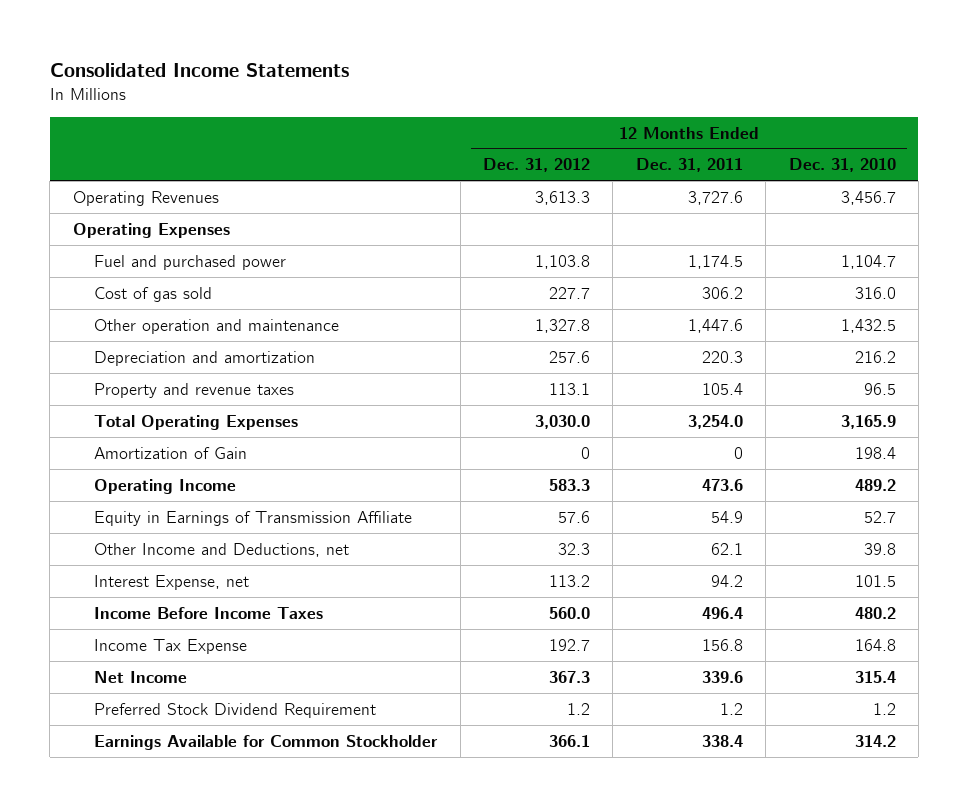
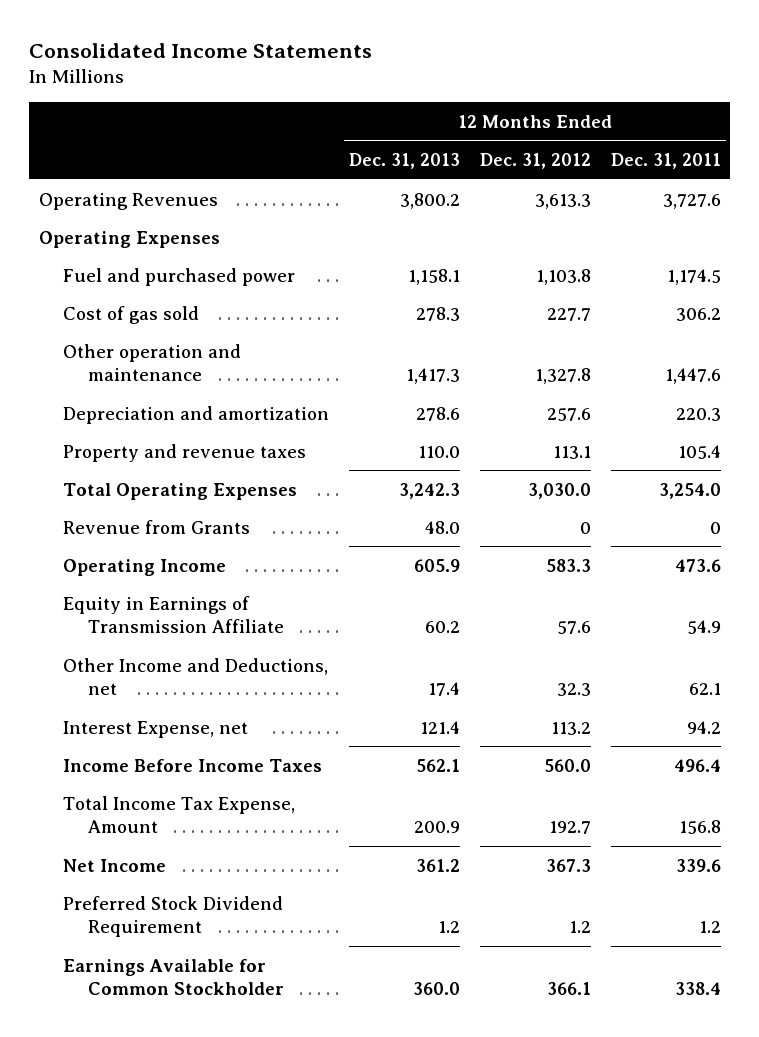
[788,158,896,173] Dec. 31, 2010 -> none
none -> [349,153,461,170] Dec. 31, 2013
[94,446,248,459] Amortization of Gain -> none
none -> [63,519,251,534] Revenue from Grants
[94,638,248,654] Income Tax Expense -> [63,795,296,834] Total Income Tax Expense, Amount

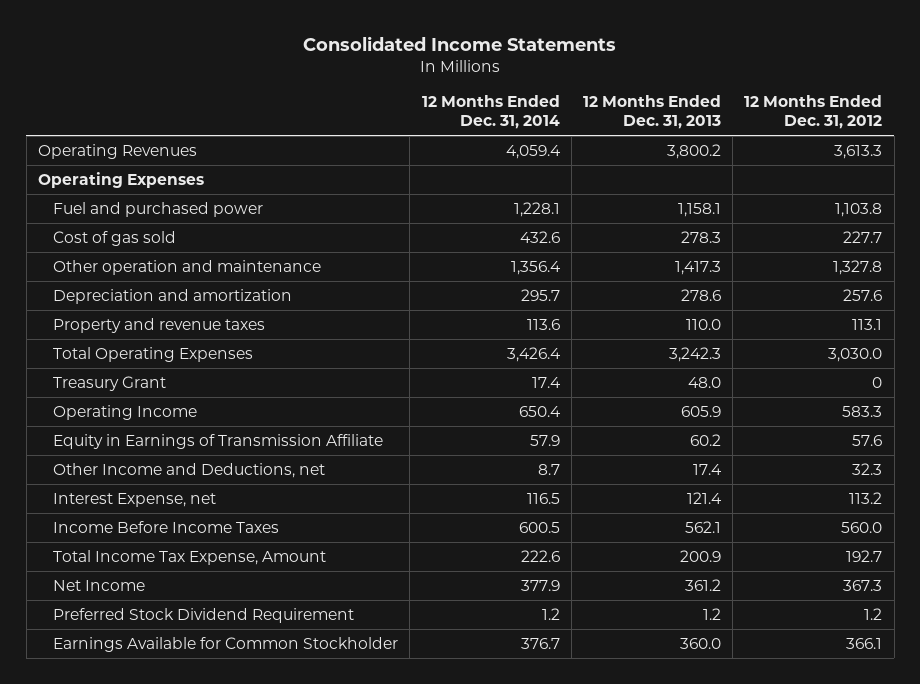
[610,153,721,170] Dec. 31, 2011 -> none
none -> [421,95,560,130] 12 Months Ended Dec. 31, 2014
[63,519,251,534] Revenue from Grants -> [53,376,167,392] Treasury Grant

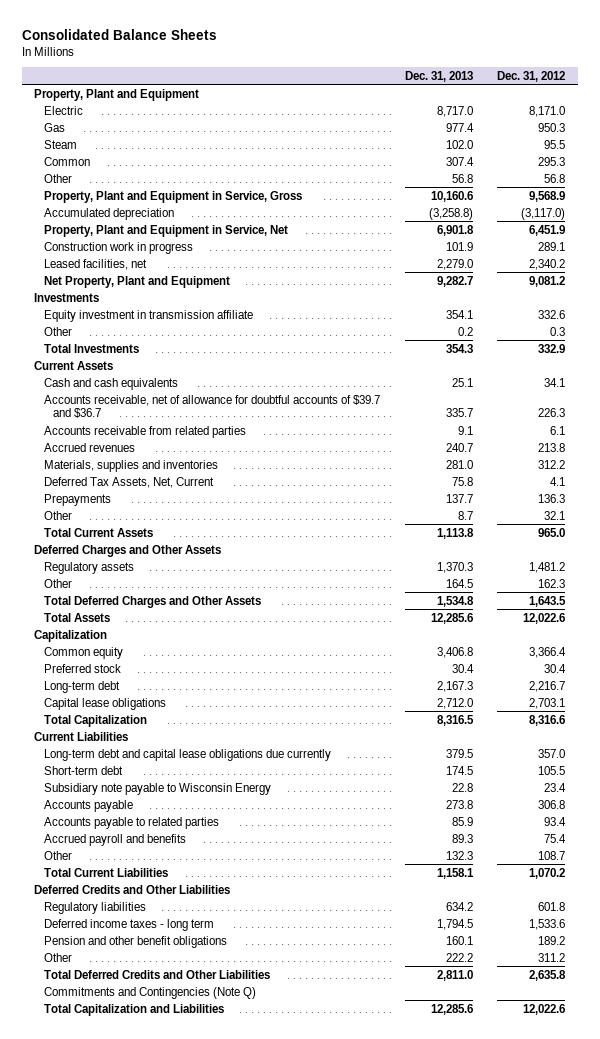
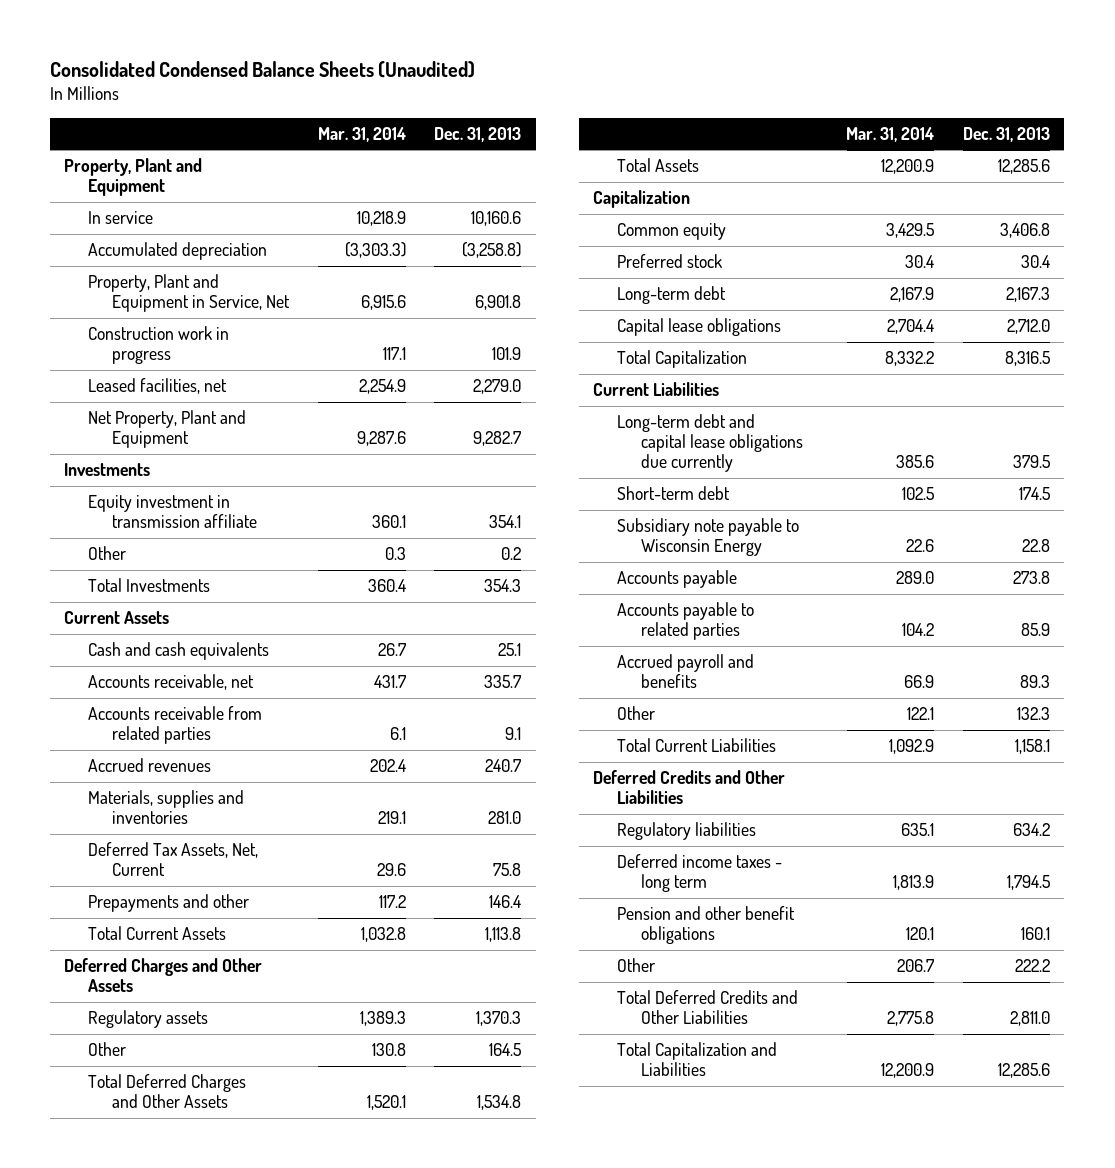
[21,28,217,40] Consolidated Balance Sheets -> [50,60,476,78] Consolidated Condensed Balance Sheets (Unaudited)
[497,70,566,82] Dec. 31, 2012 -> none
none -> [317,126,406,142] Mar. 31, 2014
[43,105,83,115] Electric -> none
[43,122,65,132] Gas -> none
[43,139,77,149] Steam -> none
[43,156,90,166] Common -> none
[43,173,72,183] Other -> none
[43,190,302,203] Property, Plant and Equipment in Service, Gross -> [88,211,154,225] In service
[43,394,380,419] Accounts receivable, net of allowance for doubtful accounts of $39.7 and $36.7 -> [88,674,255,691] Accounts receivable, net
[43,493,111,506] Prepayments -> none
[43,510,72,520] Other -> none
none -> [88,894,250,913] Prepayments and other
[43,986,256,999] Commitments and Contingencies (Note Q) -> none

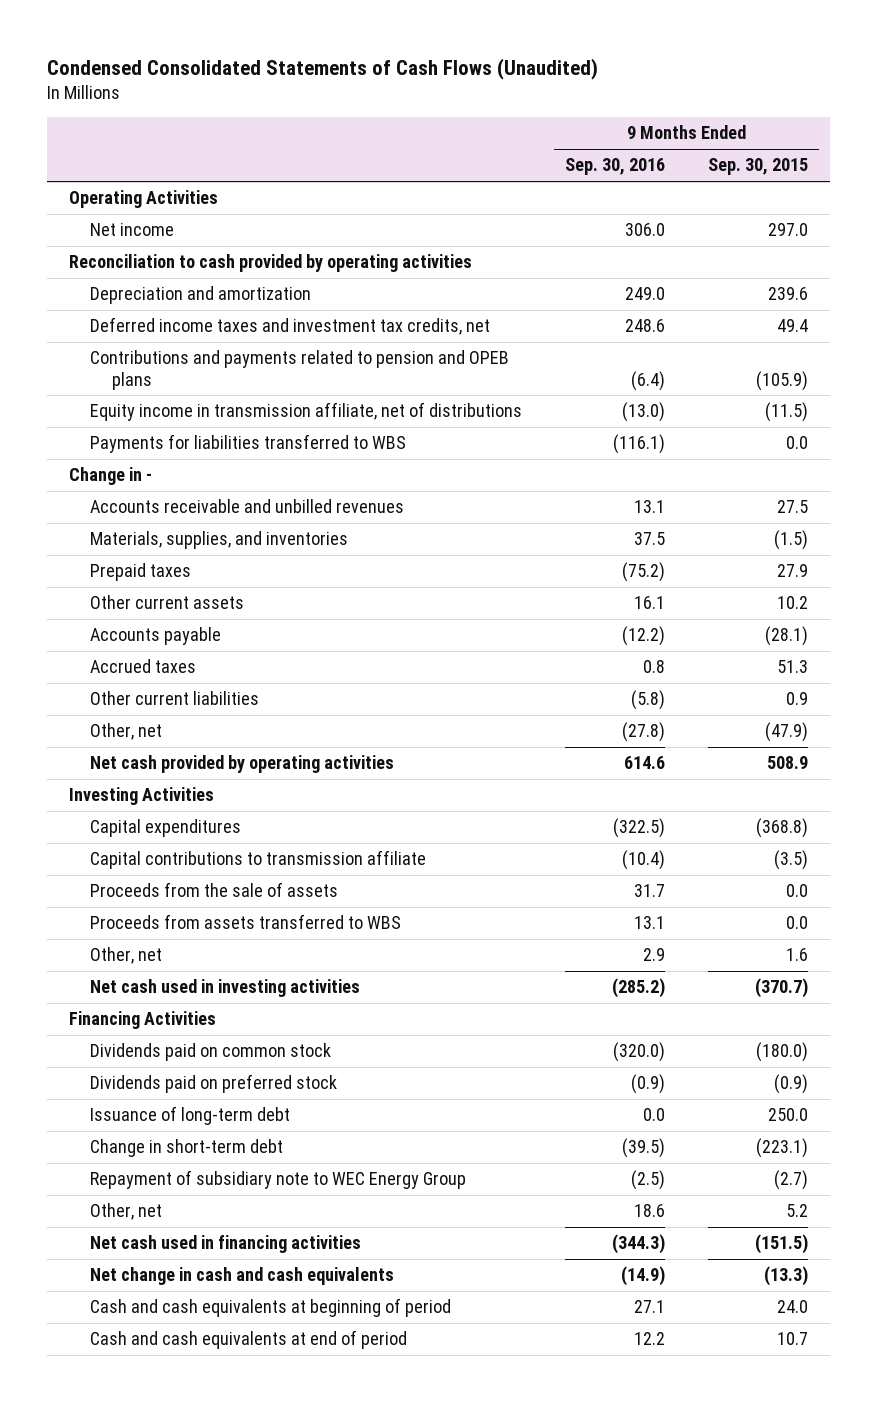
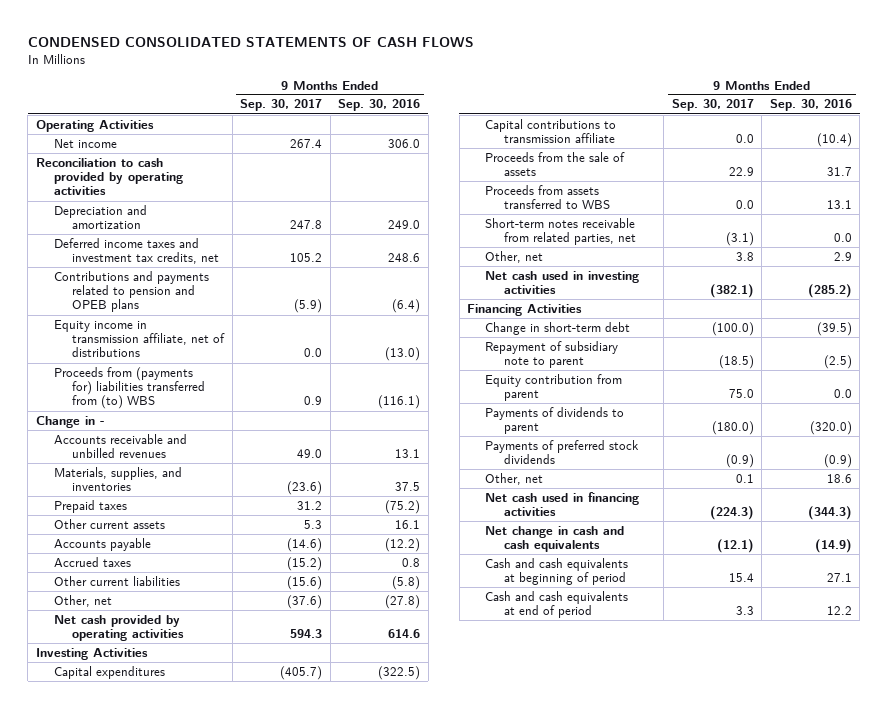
[47,57,599,80] Condensed Consolidated Statements of Cash Flows (Unaudited) -> [27,36,474,47] CONDENSED CONSOLIDATED STATEMENTS OF CASH FLOWS
[708,158,809,176] Sep. 30, 2015 -> none
none -> [240,99,323,112] Sep. 30, 2017
[90,434,407,454] Payments for liabilities transferred to WBS -> [54,366,206,410] Proceeds from (payments for) liabilities transferred from (to) WBS
none -> [485,217,636,246] Short-term notes receivable from related parties, net
[90,1043,332,1062] Dividends paid on common stock -> none
[90,1074,338,1094] Dividends paid on preferred stock -> none
[90,1106,291,1126] Issuance of long-term debt -> none
[90,1170,467,1190] Repayment of subsidiary note to WEC Energy Group -> [485,340,619,369] Repayment of subsidiary note to parent
none -> [485,373,623,402] Equity contribution from parent
none -> [485,406,625,435] Payments of dividends to parent
none -> [485,439,640,465] Payments of preferred stock dividends

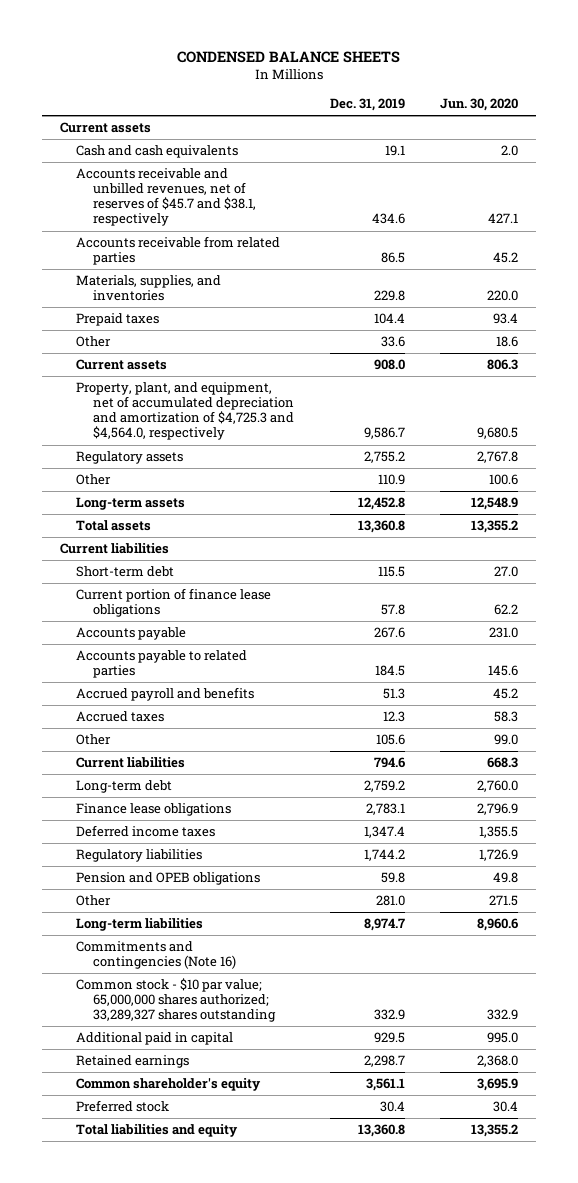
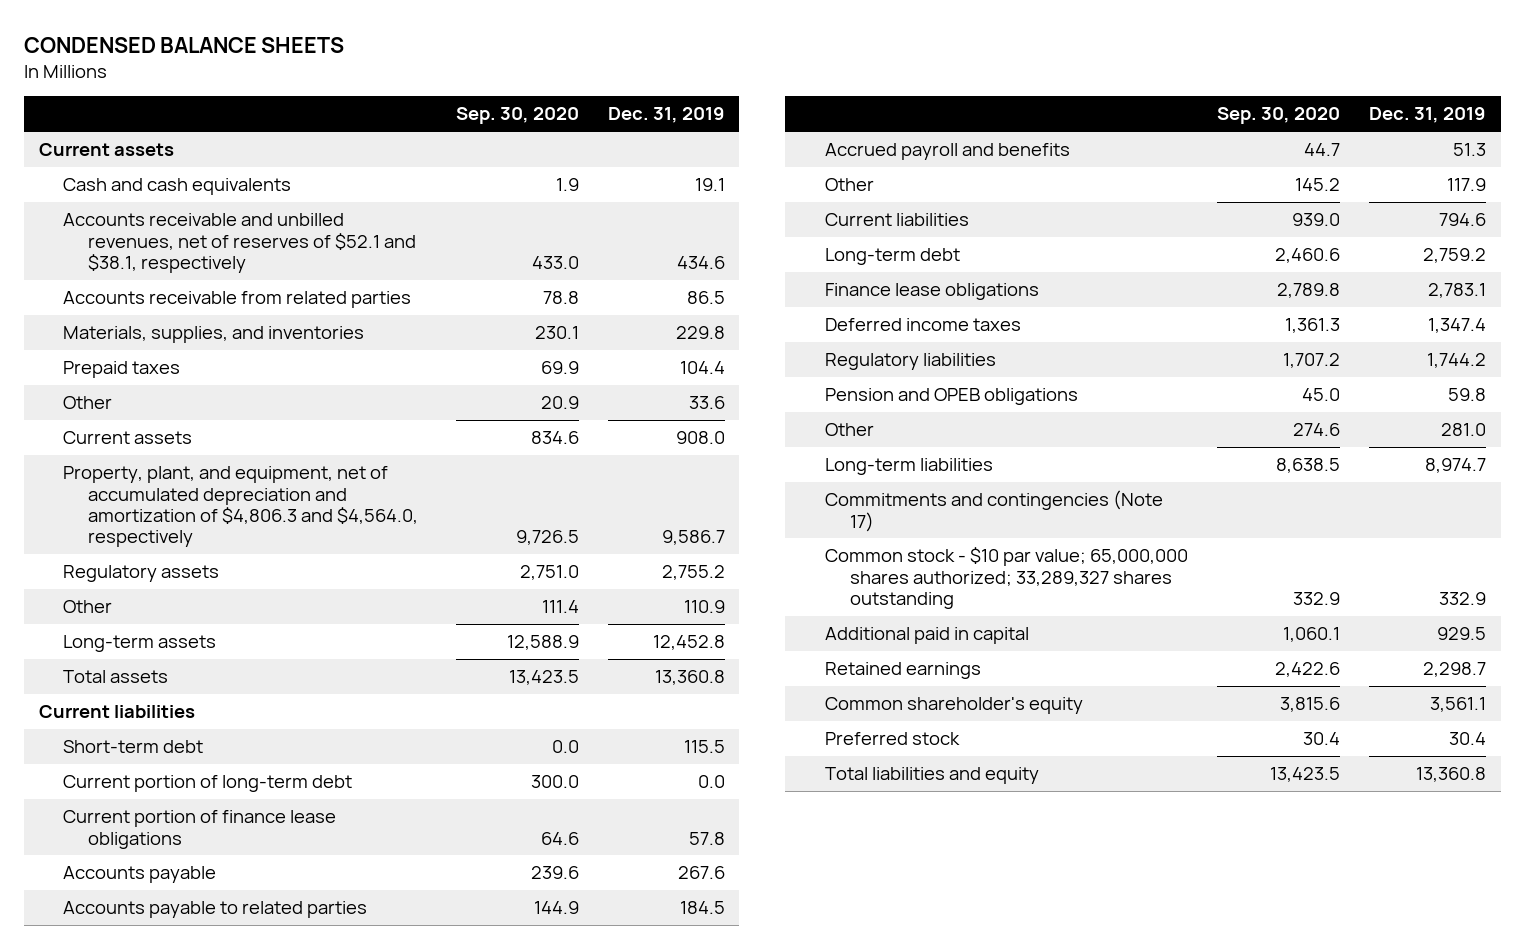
[440,98,519,112] Jun. 30, 2020 -> none
none -> [455,107,579,125] Sep. 30, 2020
[76,168,256,227] Accounts receivable and unbilled revenues, net of reserves of $45.7 and $38.1, respectively -> [63,213,417,273] Accounts receivable and unbilled revenues, net of reserves of $52.1 and $38.1, respectively
[76,382,294,441] Property, plant, and equipment, net of accumulated depreciation and amortization of $4,725.3 and $4,564.0, respectively -> [63,466,419,548] Property, plant, and equipment, net of accumulated depreciation and amortization of $4,806.3 and $4,564.0, respectively
none -> [63,775,353,793] Current portion of long-term debt
[76,711,165,723] Accrued taxes -> none
[375,734,405,746] 105.6 -> [1447,178,1487,192] 117.9
[76,941,236,970] Commitments and contingencies (Note 16) -> [824,490,1163,532] Commitments and contingencies (Note 17)

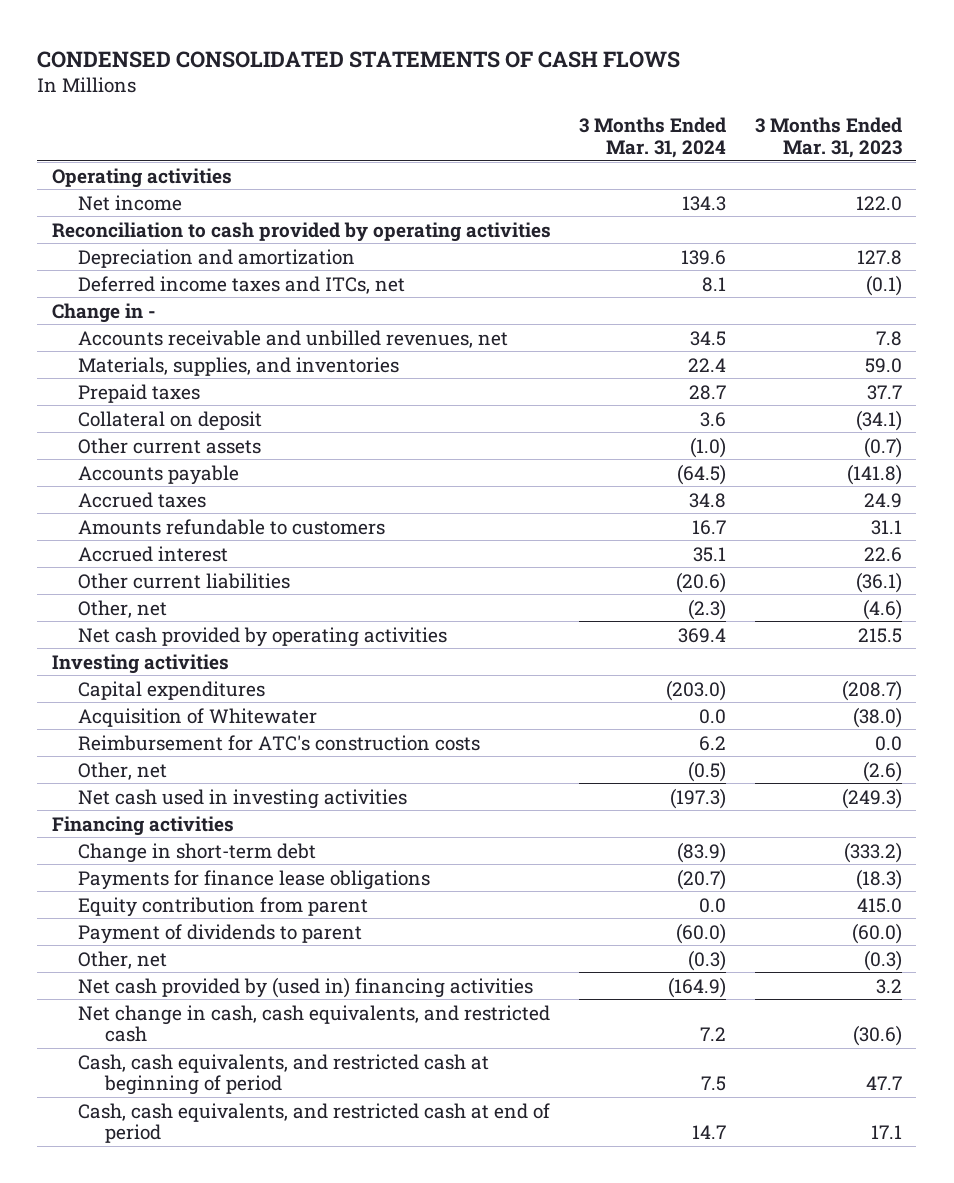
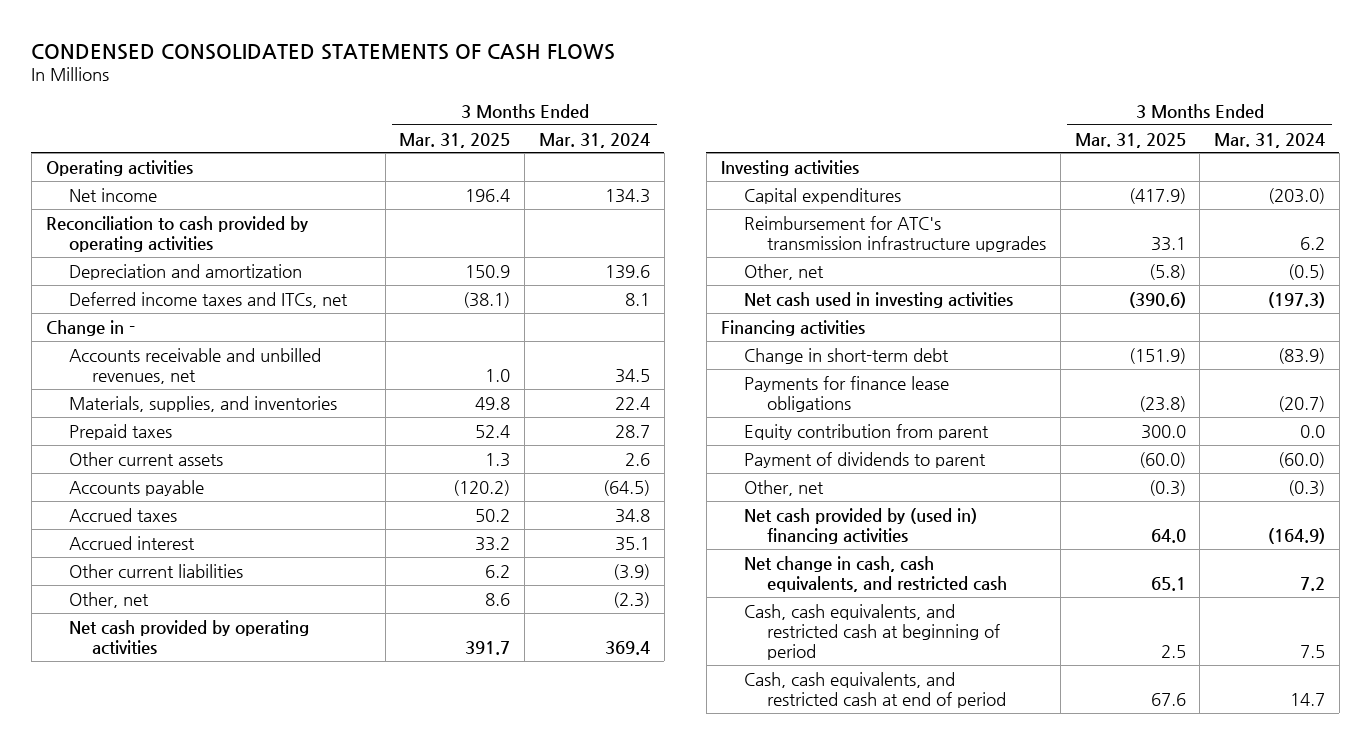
[755,116,903,158] 3 Months Ended Mar. 31, 2023 -> none
none -> [399,132,511,148] Mar. 31, 2025
[78,410,263,430] Collateral on deposit -> none
[690,436,727,458] (1.0) -> [624,452,650,466] 2.6
[78,518,386,535] Amounts refundable to customers -> none
[676,571,727,593] (20.6) -> [612,563,650,580] (3.9)
[78,707,318,727] Acquisition of Whitewater -> none
[78,734,481,751] Reimbursement for ATC's construction costs -> [743,215,1047,252] Reimbursement for ATC's transmission infrastructure upgrades

